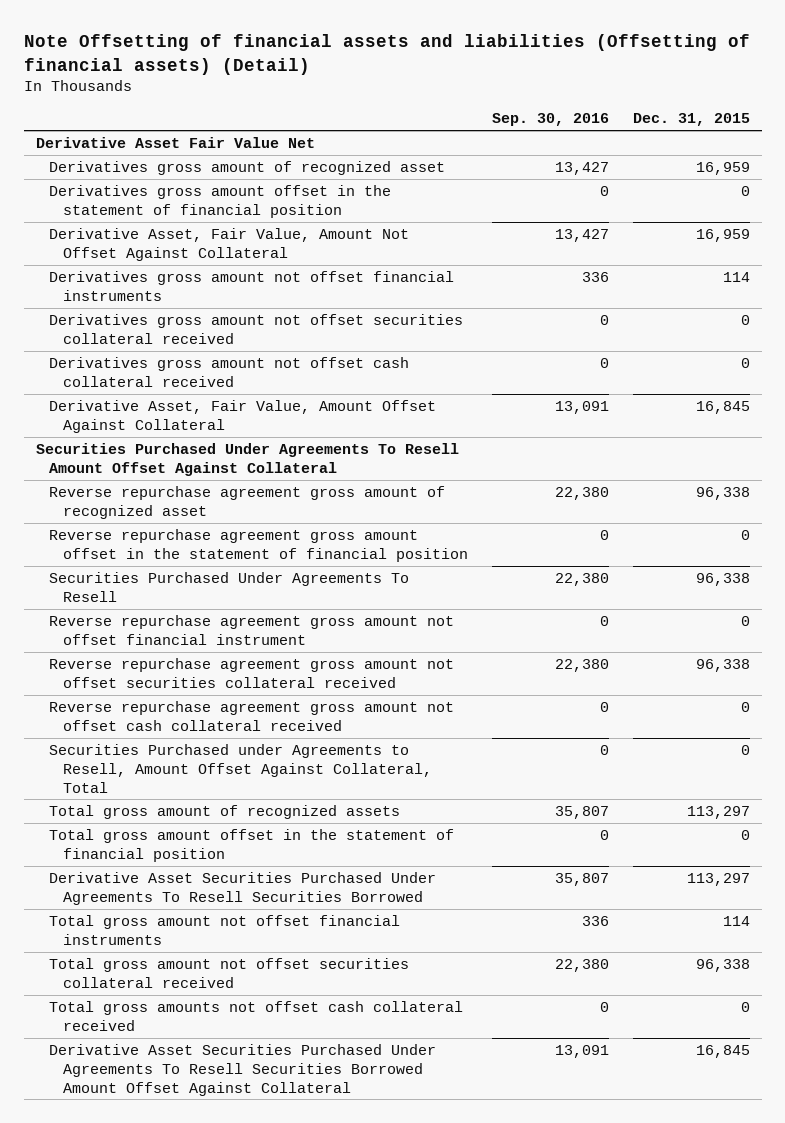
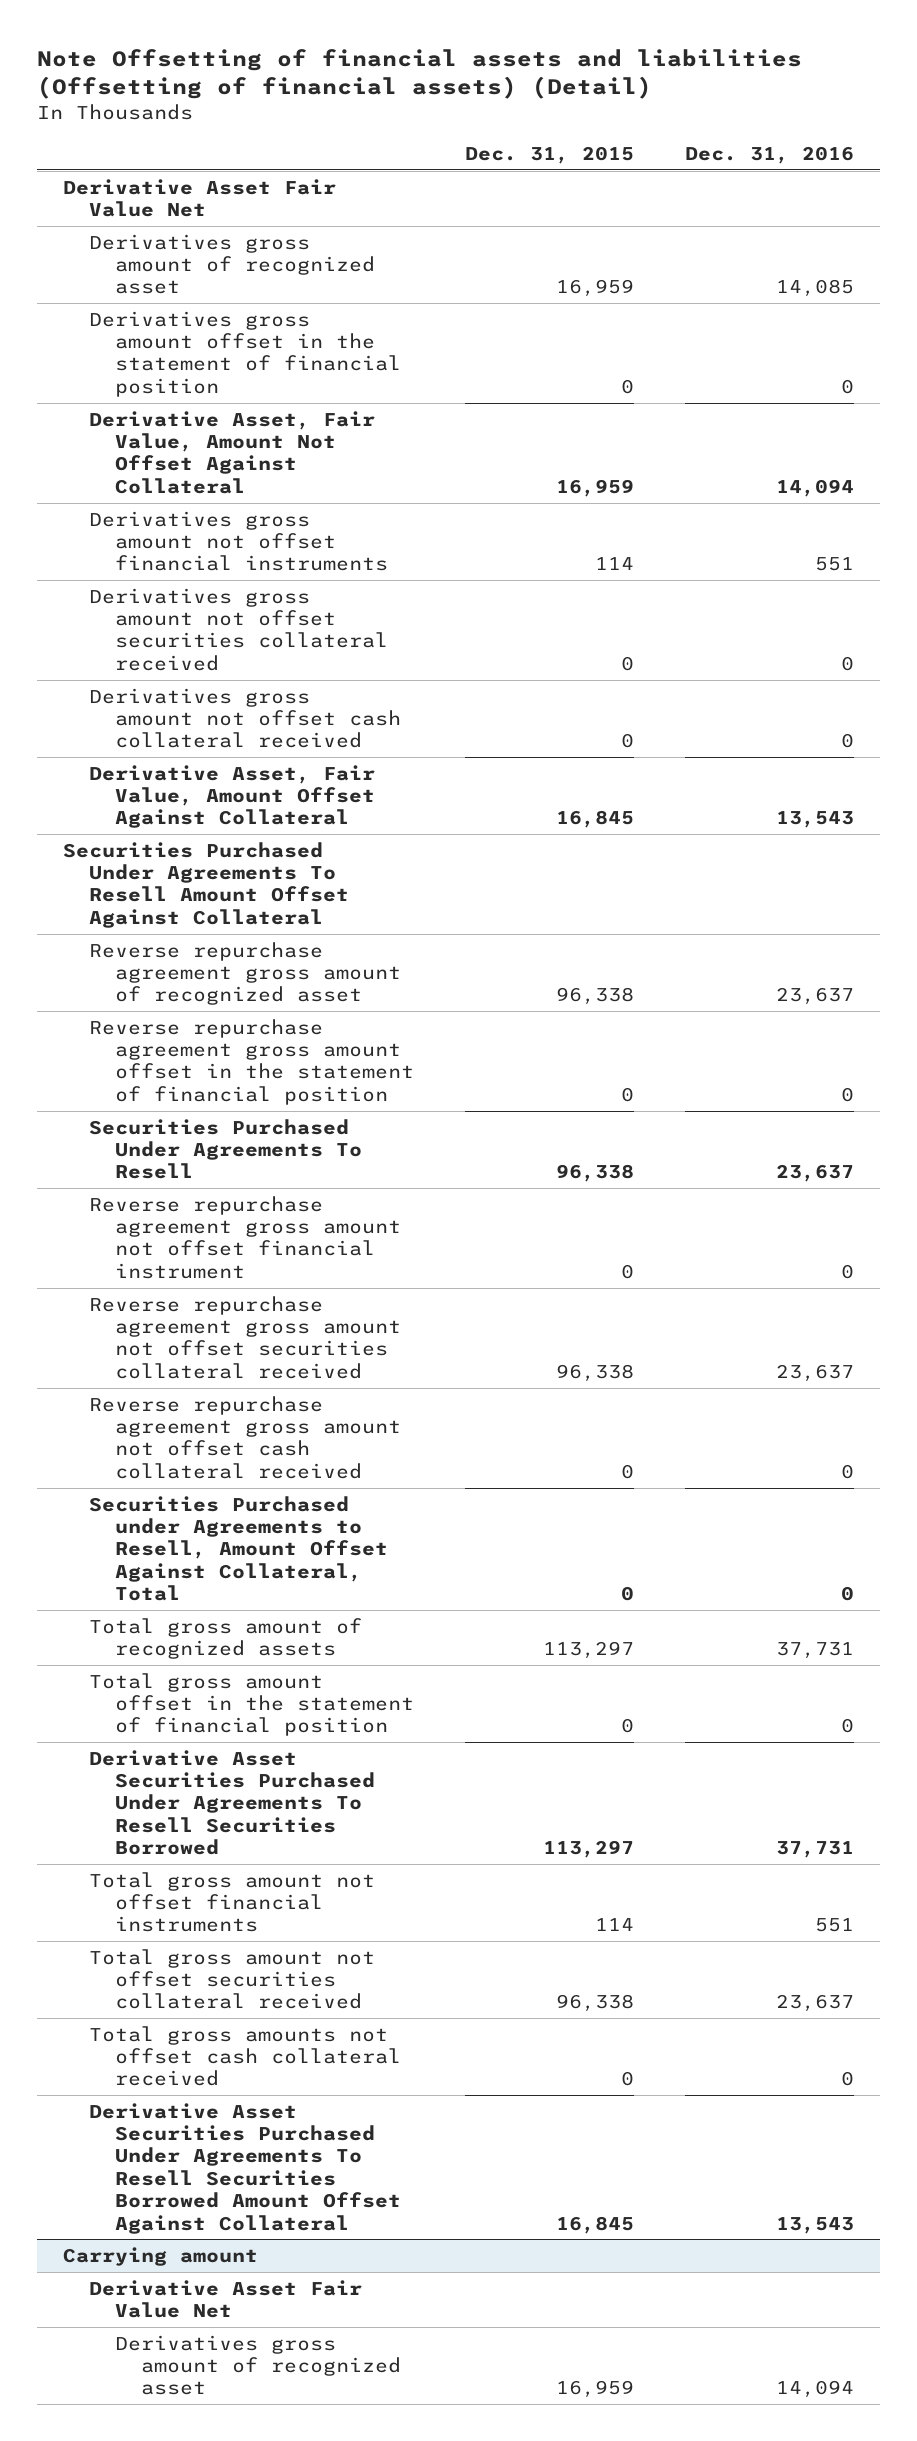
[491,113,609,127] Sep. 30, 2016 -> none
none -> [685,145,855,164] Dec. 31, 2016
none -> [63,2246,259,2266] Carrying amount
none -> [88,2279,362,2319] Derivative Asset Fair Value Net
none -> [114,2334,401,2396] Derivatives gross amount of recognized asset

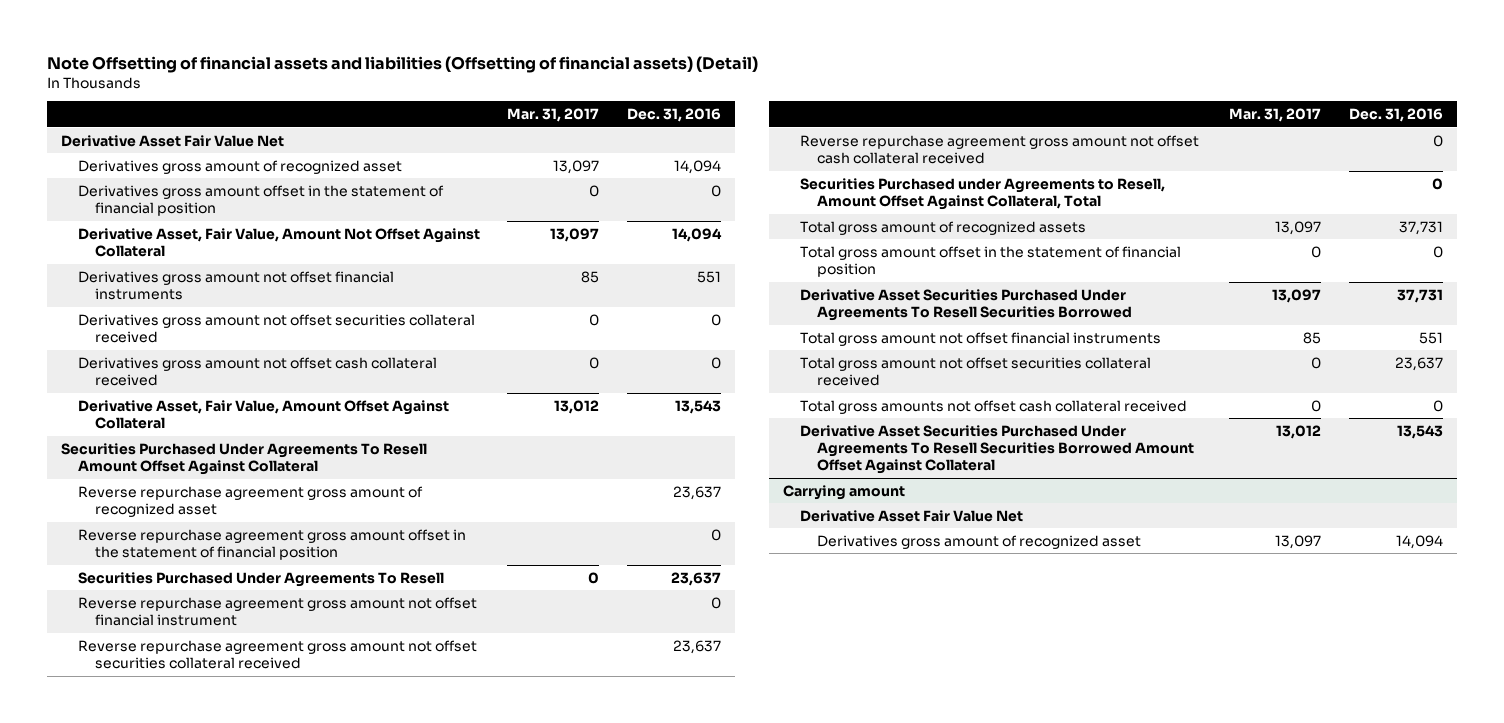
[465,145,635,164] Dec. 31, 2015 -> none
none -> [507,108,600,123] Mar. 31, 2017
[776,279,855,298] 14,085 -> [673,159,721,174] 14,094

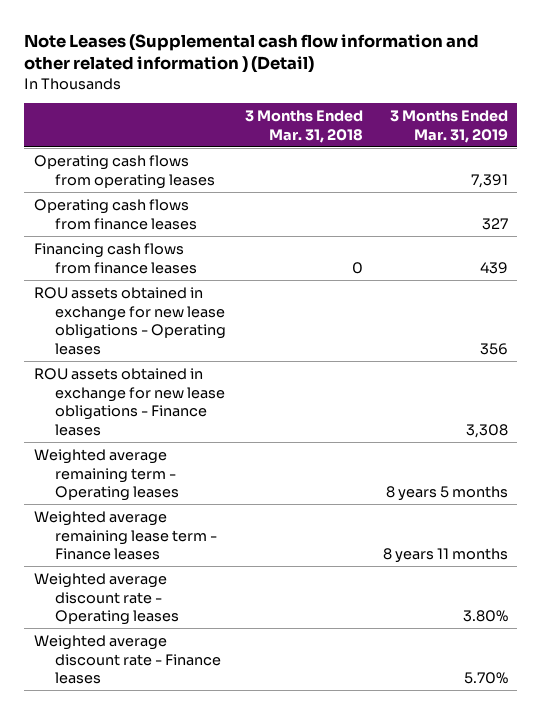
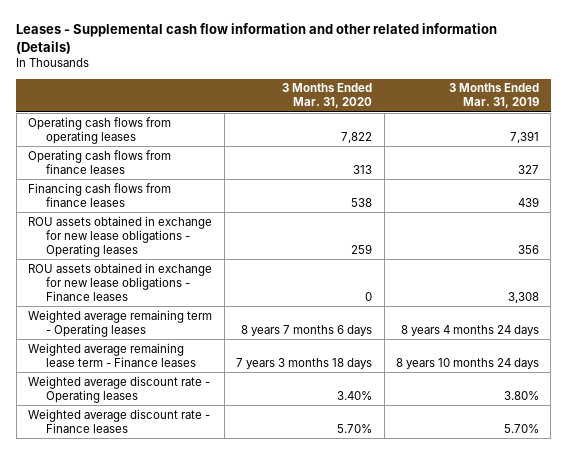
[24,33,480,74] Note Leases (Supplemental cash flow information and other related information ) (Detail) -> [16,23,498,54] Leases - Supplemental cash flow information and other related information (Details)
[245,109,364,143] 3 Months Ended Mar. 31, 2018 -> none
none -> [282,83,373,109] 3 Months Ended Mar. 31, 2020
[385,486,508,502] 8 years 5 months -> [401,324,540,336] 8 years 4 months 24 days
[382,548,508,564] 8 years 11 months -> [396,357,540,369] 8 years 10 months 24 days

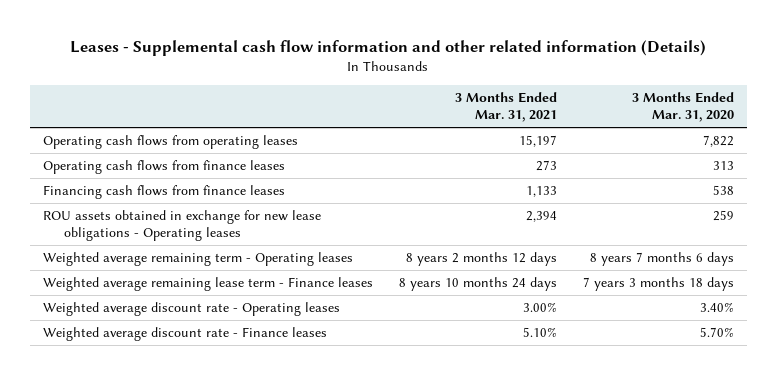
[449,83,540,109] 3 Months Ended Mar. 31, 2019 -> none
none -> [454,92,557,123] 3 Months Ended Mar. 31, 2021
[28,262,213,301] ROU assets obtained in exchange for new lease obligations - Finance leases -> none

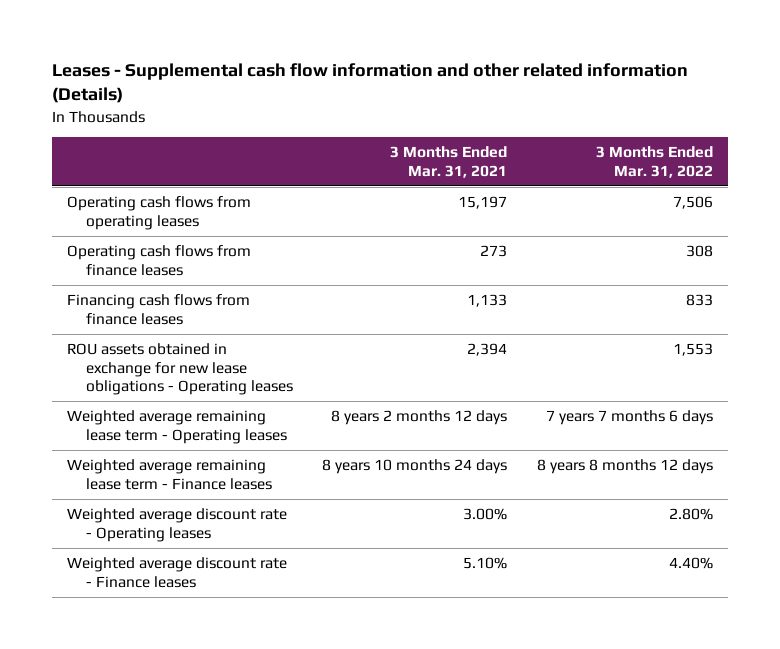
[631,92,734,123] 3 Months Ended Mar. 31, 2020 -> none
none -> [596,146,714,178] 3 Months Ended Mar. 31, 2022
[42,252,353,267] Weighted average remaining term - Operating leases -> [66,410,287,444] Weighted average remaining lease term - Operating leases

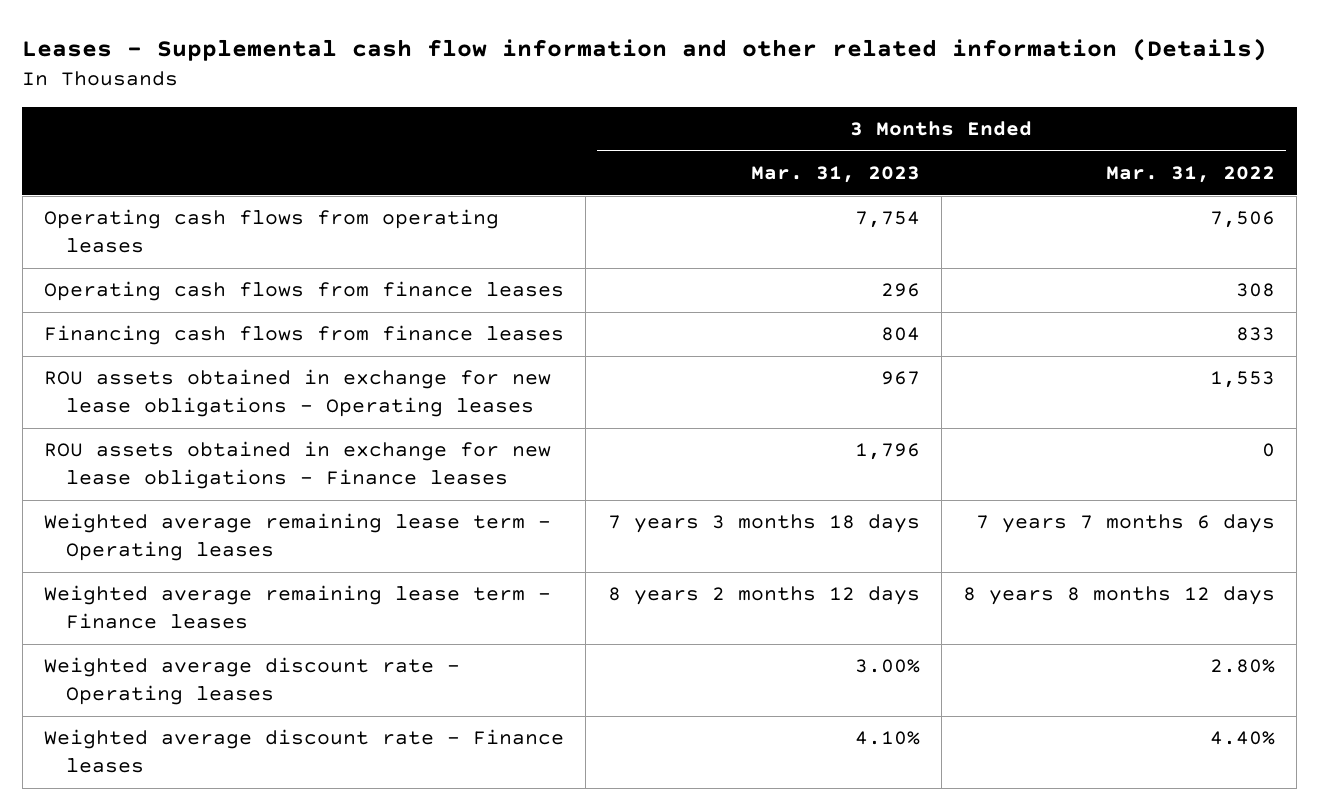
[390,146,508,178] 3 Months Ended Mar. 31, 2021 -> none
none -> [750,166,920,184] Mar. 31, 2023
none -> [44,441,552,490] ROU assets obtained in exchange for new lease obligations - Finance leases

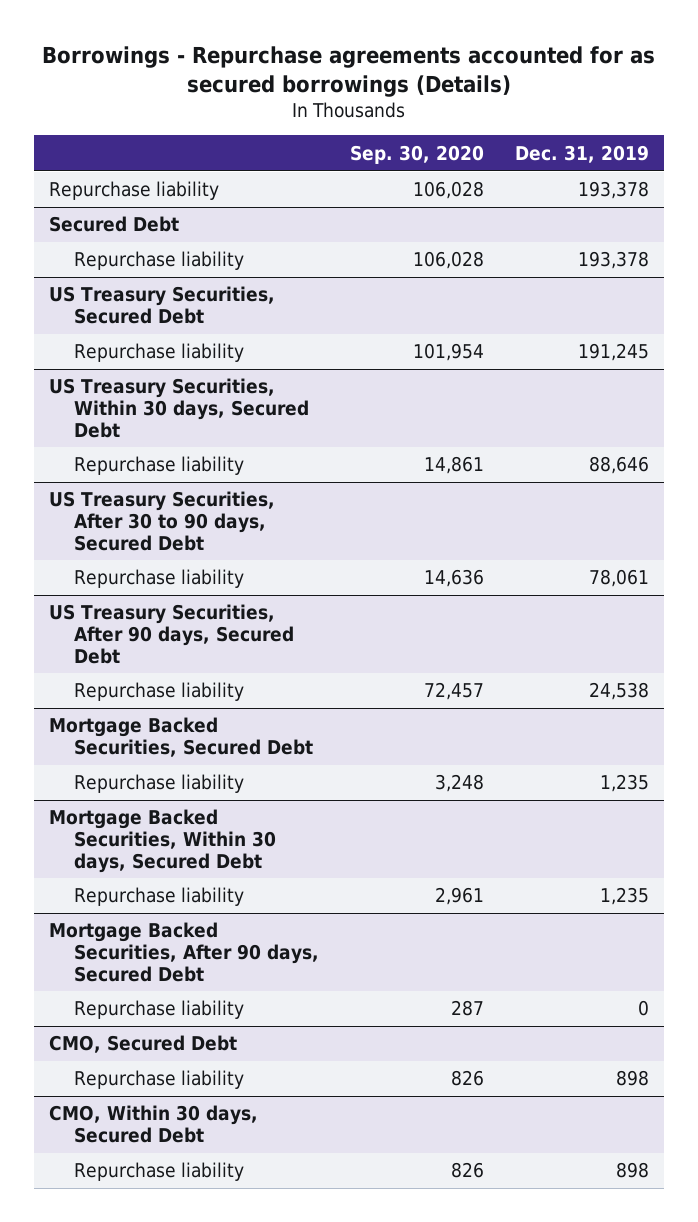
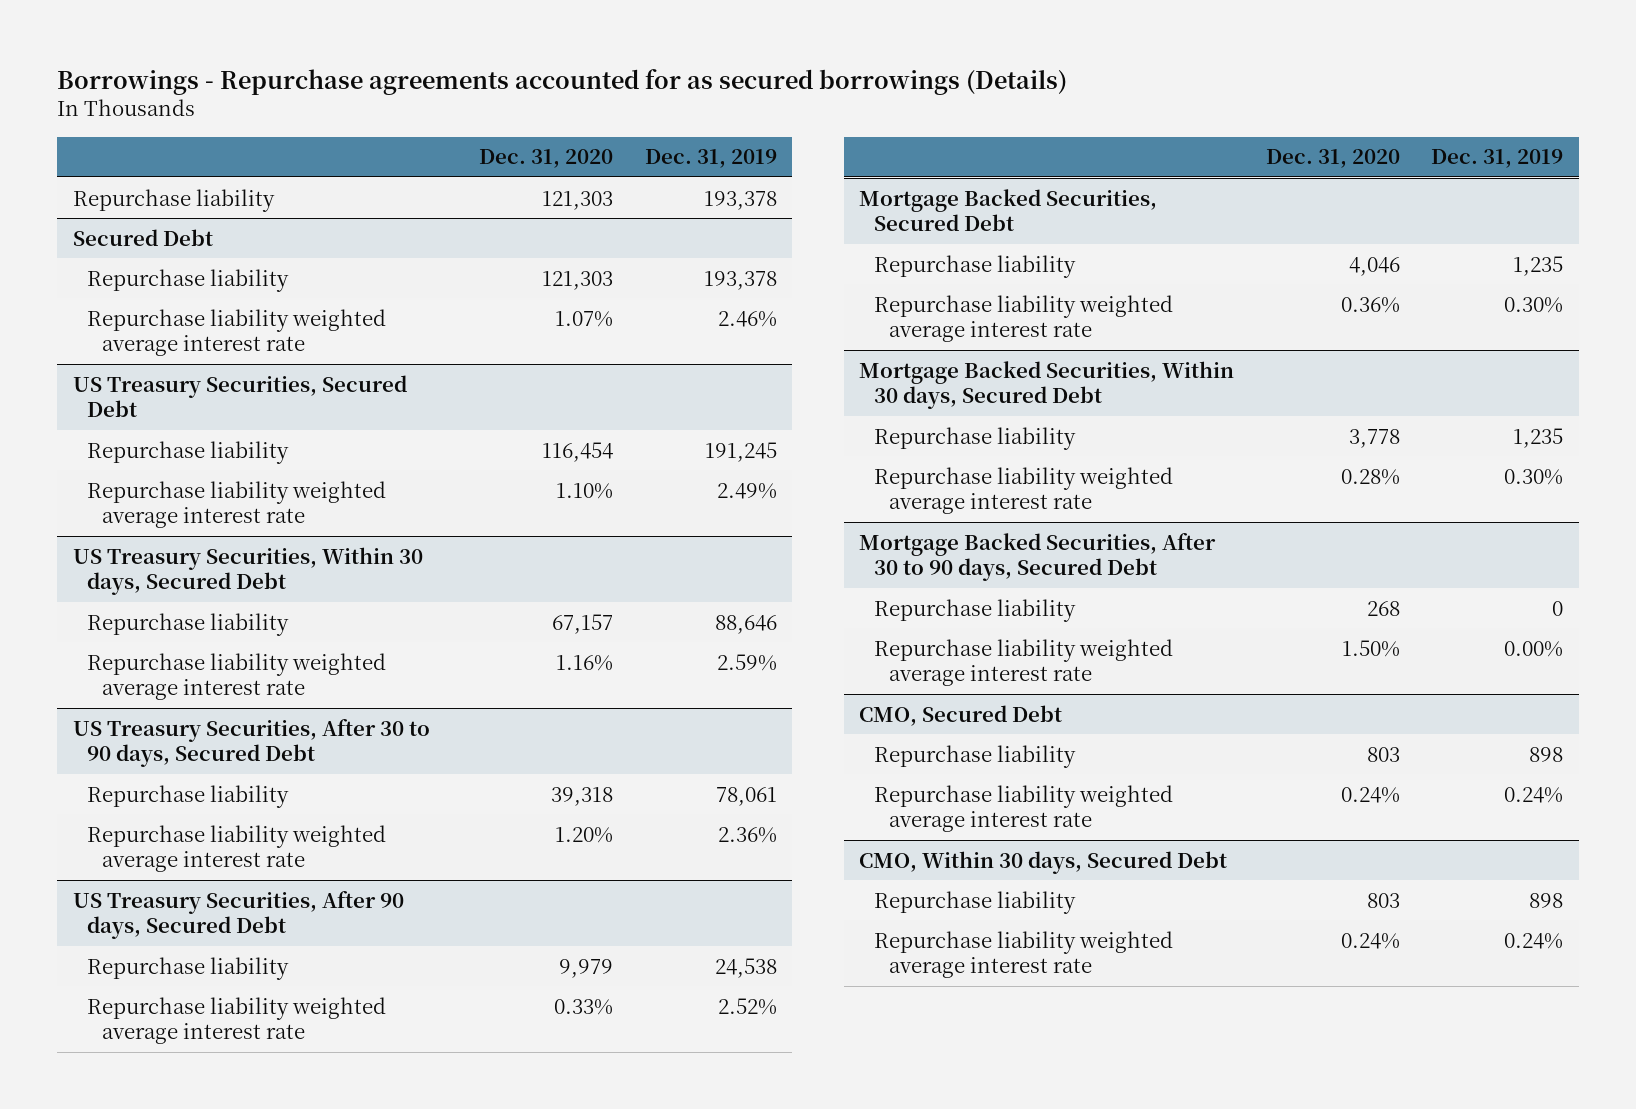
[349,144,484,164] Sep. 30, 2020 -> none
none -> [479,149,614,169] Dec. 31, 2020
none -> [87,308,387,356] Repurchase liability weighted average interest rate
none -> [87,480,387,528] Repurchase liability weighted average interest rate
none -> [87,652,387,700] Repurchase liability weighted average interest rate
none -> [87,824,387,872] Repurchase liability weighted average interest rate
none -> [87,996,387,1044] Repurchase liability weighted average interest rate
none -> [874,294,1174,342] Repurchase liability weighted average interest rate
none -> [874,466,1174,514] Repurchase liability weighted average interest rate
[49,922,320,982] Mortgage Backed Securities, After 90 days, Secured Debt -> [859,532,1217,581] Mortgage Backed Securities, After 30 to 90 days, Secured Debt
none -> [874,638,1174,686] Repurchase liability weighted average interest rate
none -> [874,784,1174,832] Repurchase liability weighted average interest rate
none -> [874,930,1174,978] Repurchase liability weighted average interest rate

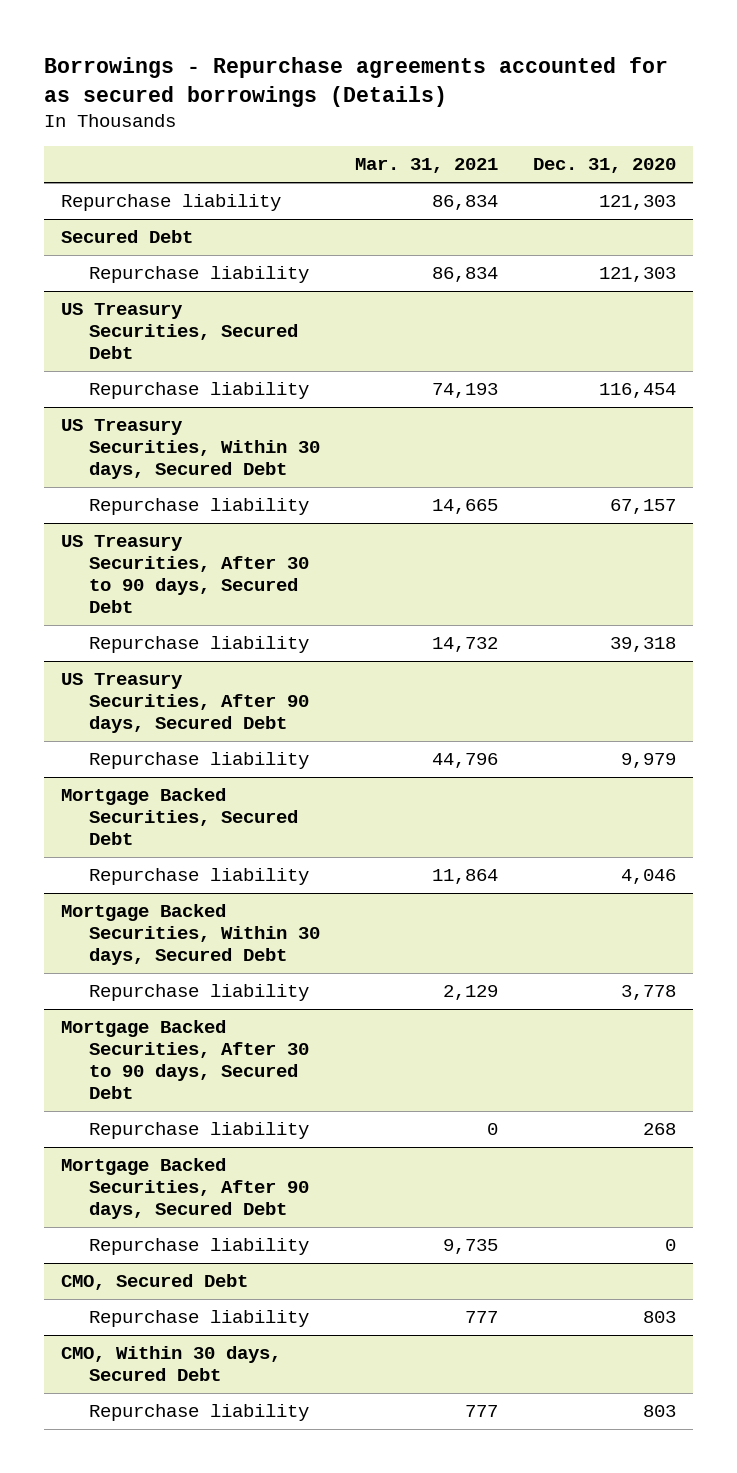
[644,149,777,169] Dec. 31, 2019 -> none
none -> [354,158,498,174] Mar. 31, 2021
[87,308,387,356] Repurchase liability weighted average interest rate -> none
[87,480,387,528] Repurchase liability weighted average interest rate -> none
[87,652,387,700] Repurchase liability weighted average interest rate -> none
[87,824,387,872] Repurchase liability weighted average interest rate -> none
[87,996,387,1044] Repurchase liability weighted average interest rate -> none
[874,294,1174,342] Repurchase liability weighted average interest rate -> none
[874,466,1174,514] Repurchase liability weighted average interest rate -> none
[874,638,1174,686] Repurchase liability weighted average interest rate -> none
none -> [61,1158,309,1220] Mortgage Backed Securities, After 90 days, Secured Debt
none -> [88,1238,309,1256] Repurchase liability
[874,784,1174,832] Repurchase liability weighted average interest rate -> none
[874,930,1174,978] Repurchase liability weighted average interest rate -> none

